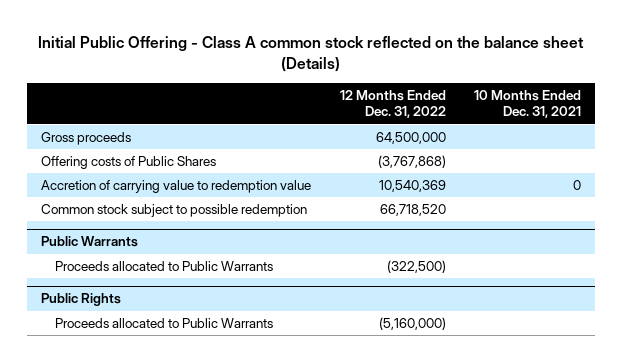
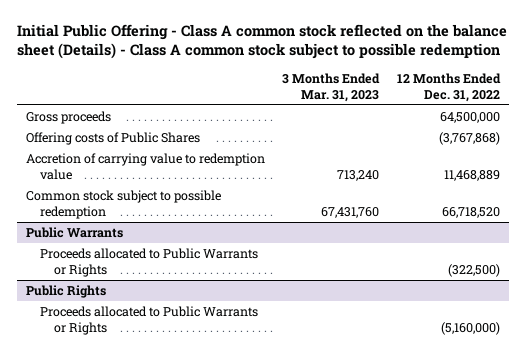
[38,36,585,73] Initial Public Offering - Class A common stock reflected on the balance sheet (Details) -> [16,23,507,60] Initial Public Offering - Class A common stock reflected on the balance sheet (Details) - Class A common stock subject to possible redemption
[473,90,581,119] 10 Months Ended Dec. 31, 2021 -> none
none -> [282,72,381,102] 3 Months Ended Mar. 31, 2023
[378,180,446,193] 10,540,369 -> [444,169,501,181] 11,468,889
[55,261,274,272] Proceeds allocated to Public Warrants -> [39,248,258,277] Proceeds allocated to Public Warrants or Rights
[55,318,274,329] Proceeds allocated to Public Warrants -> [39,306,258,335] Proceeds allocated to Public Warrants or Rights

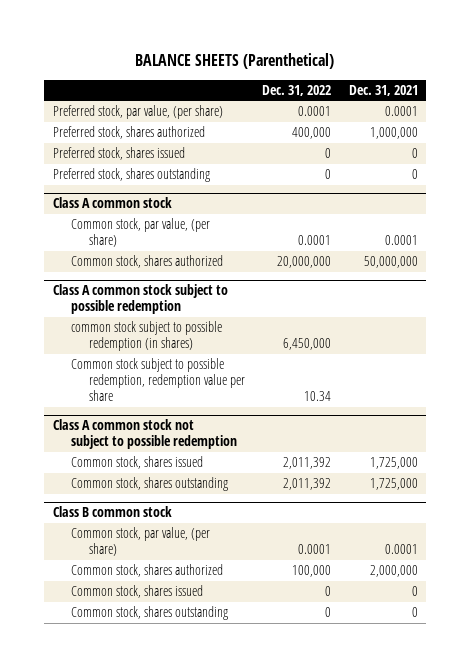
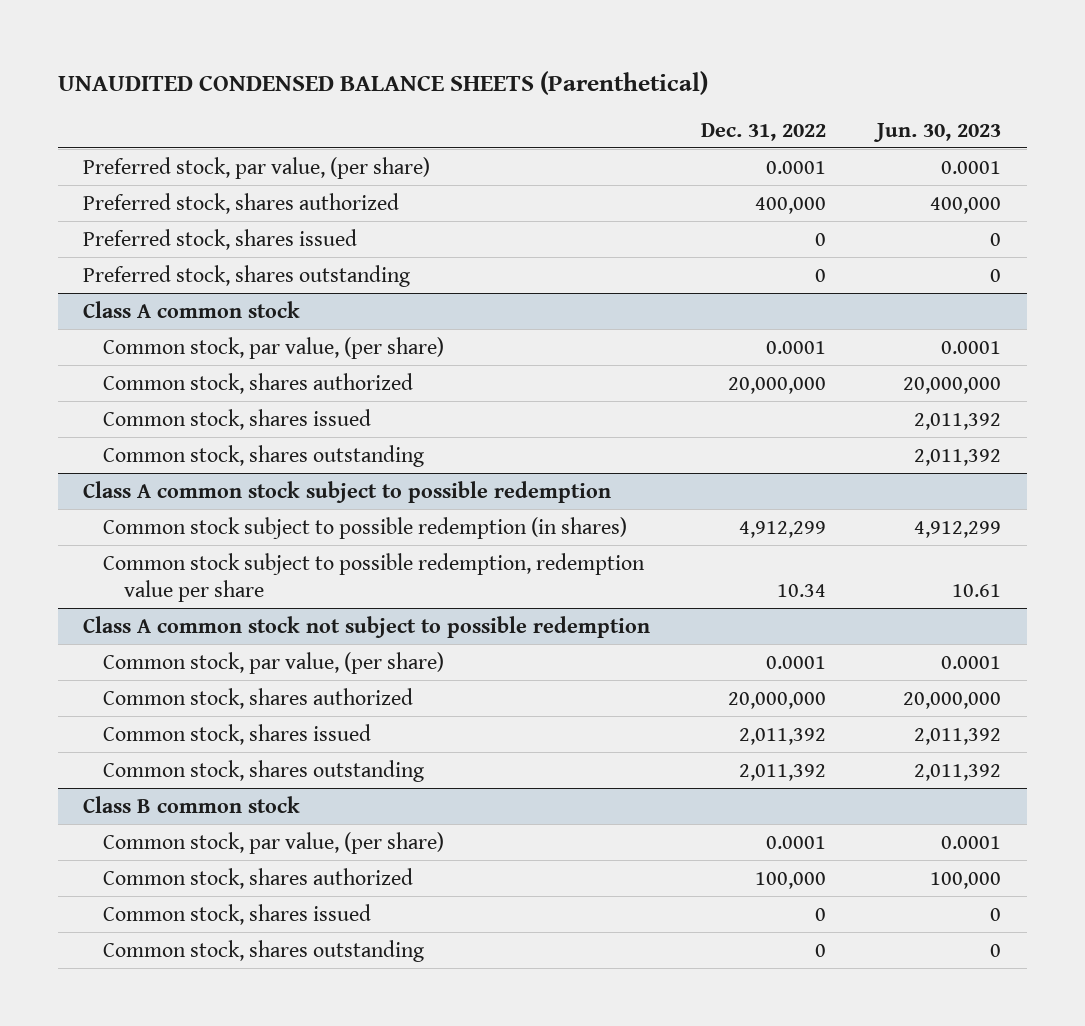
[135,52,335,69] BALANCE SHEETS (Parenthetical) -> [57,70,708,95] UNAUDITED CONDENSED BALANCE SHEETS (Parenthetical)
[348,84,418,96] Dec. 31, 2021 -> none
none -> [873,122,1002,142] Jun. 30, 2023
none -> [103,408,372,430] Common stock, shares issued
none -> [103,444,425,467] Common stock, shares outstanding
[70,321,222,352] common stock subject to possible redemption (in shares) -> [103,516,628,539] Common stock subject to possible redemption (in shares)
[283,338,332,351] 6,450,000 -> [739,520,827,538] 4,912,299
none -> [103,651,445,674] Common stock, par value, (per share)
none -> [103,687,414,709] Common stock, shares authorized

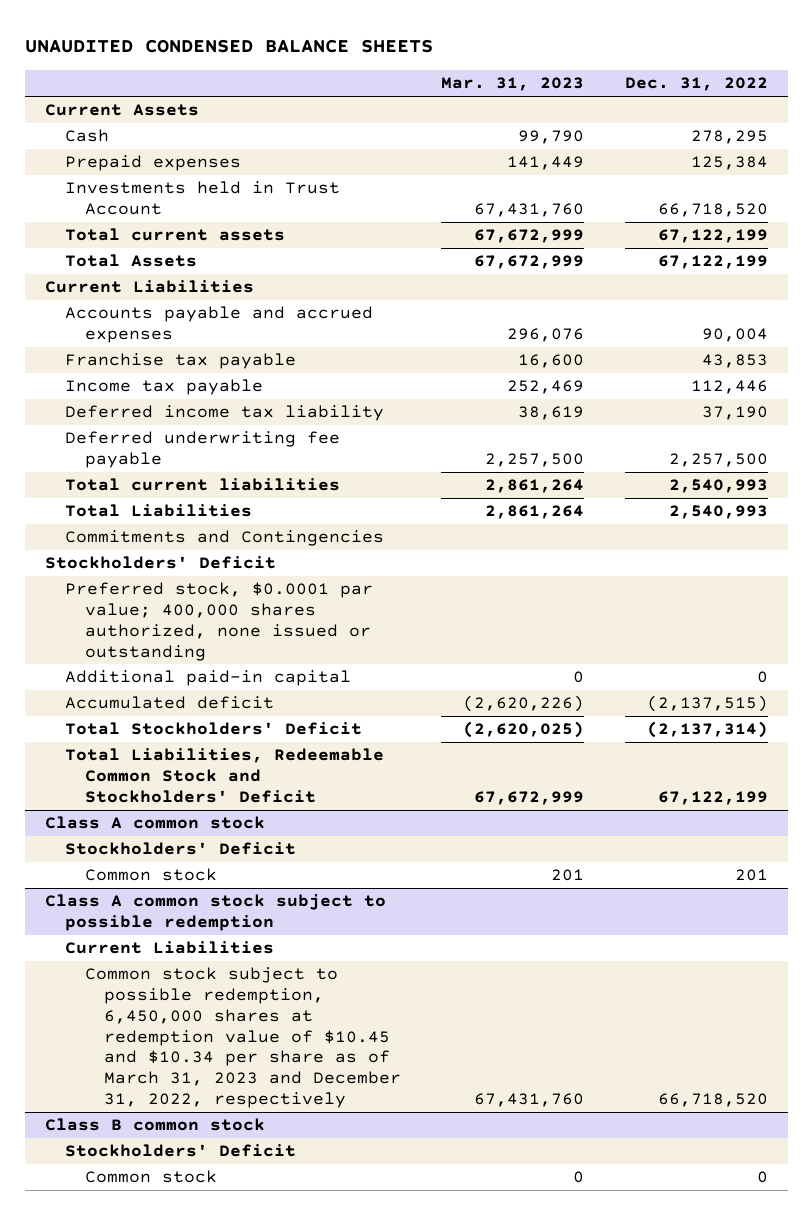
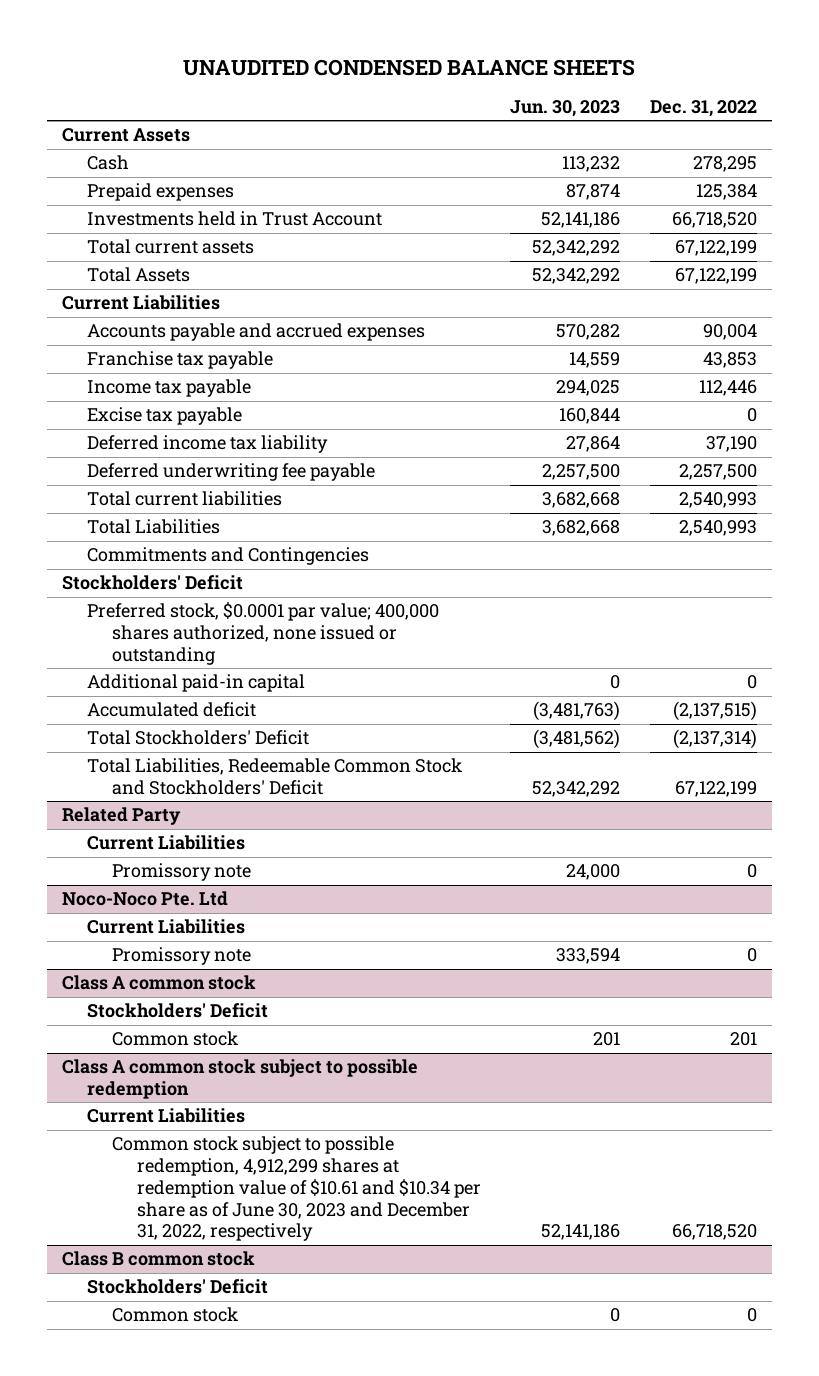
[441,77,585,92] Mar. 31, 2023 -> none
none -> [510,100,621,118] Jun. 30, 2023
none -> [86,407,242,426] Excise tax payable
none -> [61,807,181,826] Related Party
none -> [86,835,245,851] Current Liabilities
none -> [111,863,251,882] Promissory note
none -> [61,891,228,907] Noco-Noco Pte. Ltd
none -> [86,919,245,935] Current Liabilities
none -> [111,947,251,966] Promissory note
[84,967,402,1109] Common stock subject to possible redemption, 6,450,000 shares at redemption value of $10.45 and $10.34 per share as of March 31, 2023 and December 31, 2022, respectively -> [111,1136,481,1242] Common stock subject to possible redemption, 4,912,299 shares at redemption value of $10.61 and $10.34 per share as of June 30, 2023 and December 31, 2022, respectively

